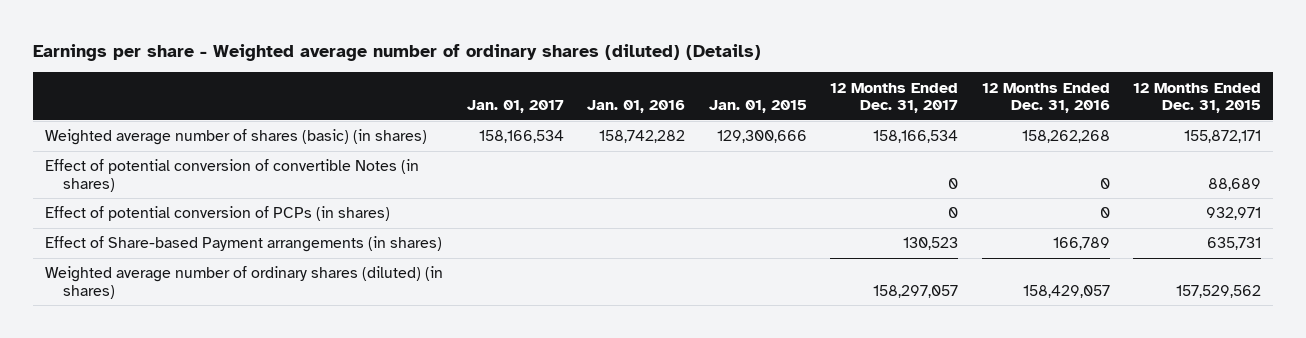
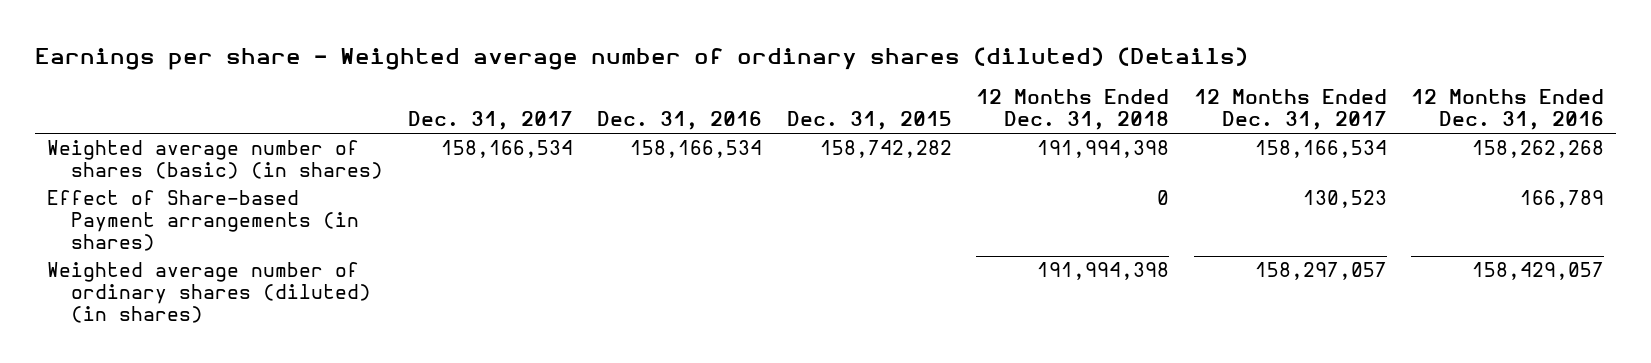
[466,100,564,114] Jan. 01, 2017 -> none
[587,100,686,114] Jan. 01, 2016 -> none
[708,100,807,114] Jan. 01, 2015 -> none
[1133,82,1262,114] 12 Months Ended Dec. 31, 2015 -> none
none -> [407,111,573,131] Dec. 31, 2017
none -> [597,111,763,131] Dec. 31, 2016
none -> [786,111,952,131] Dec. 31, 2015
none -> [976,89,1170,131] 12 Months Ended Dec. 31, 2018
[45,159,420,192] Effect of potential conversion of convertible Notes (in shares) -> none
[45,206,391,222] Effect of potential conversion of PCPs (in shares) -> none

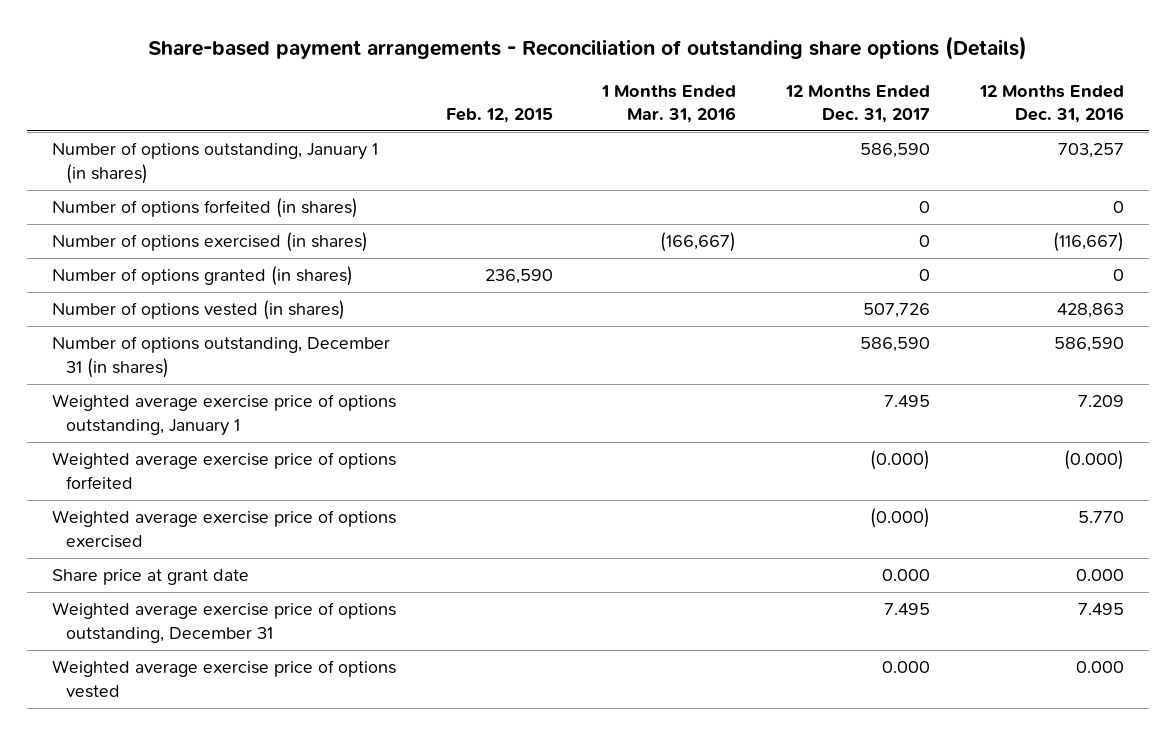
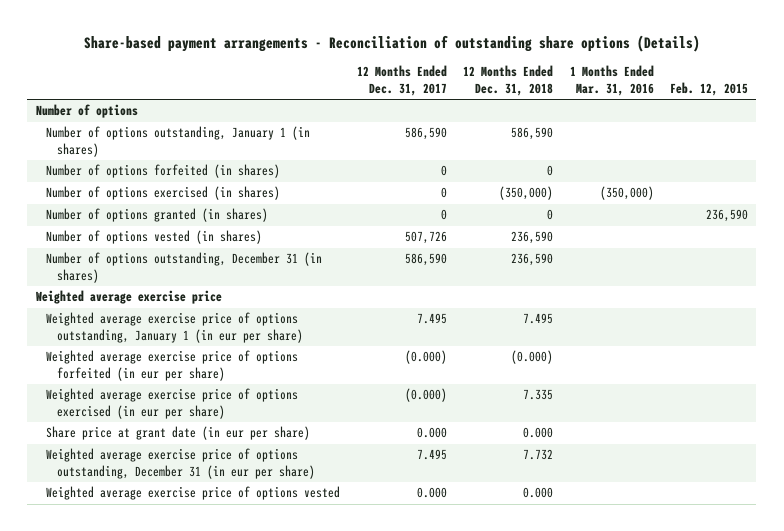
[979,84,1125,123] 12 Months Ended Dec. 31, 2016 -> none
none -> [463,65,554,96] 12 Months Ended Dec. 31, 2018
none -> [35,104,138,119] Number of options
[660,232,737,253] (166,667) -> [599,186,654,201] (350,000)
none -> [35,290,222,305] Weighted average exercise price
[51,394,396,436] Weighted average exercise price of options outstanding, January 1 -> [46,312,303,344] Weighted average exercise price of options outstanding, January 1 (in eur per share)
[51,452,396,489] Weighted average exercise price of options forfeited -> [46,350,299,382] Weighted average exercise price of options forfeited (in eur per share)
[51,510,396,548] Weighted average exercise price of options exercised -> [46,388,299,420] Weighted average exercise price of options exercised (in eur per share)
[51,569,249,586] Share price at grant date -> [46,426,311,441] Share price at grant date (in eur per share)
[51,602,396,643] Weighted average exercise price of options outstanding, December 31 -> [46,448,315,480] Weighted average exercise price of options outstanding, December 31 (in eur per share)

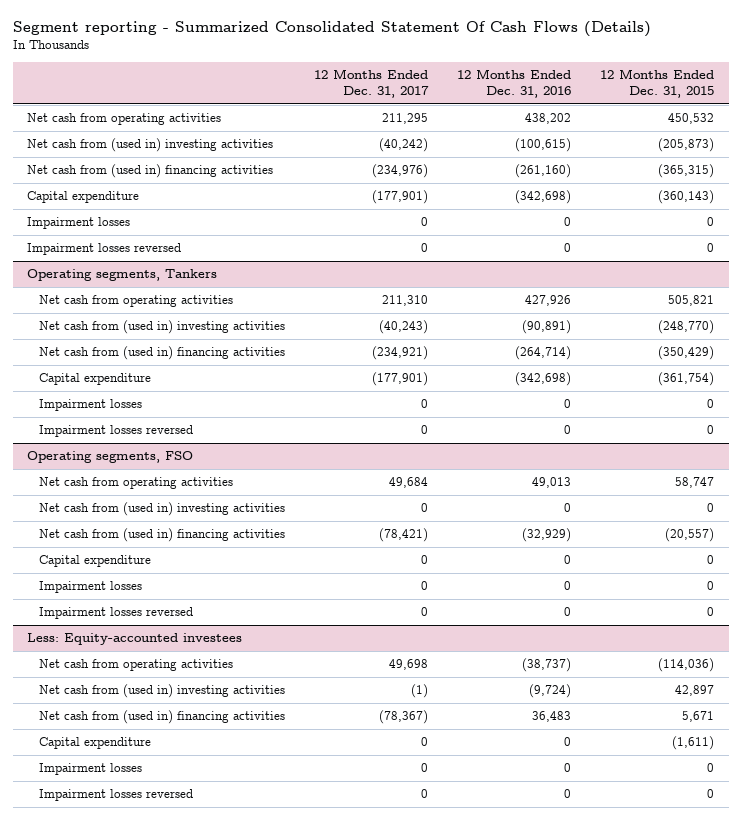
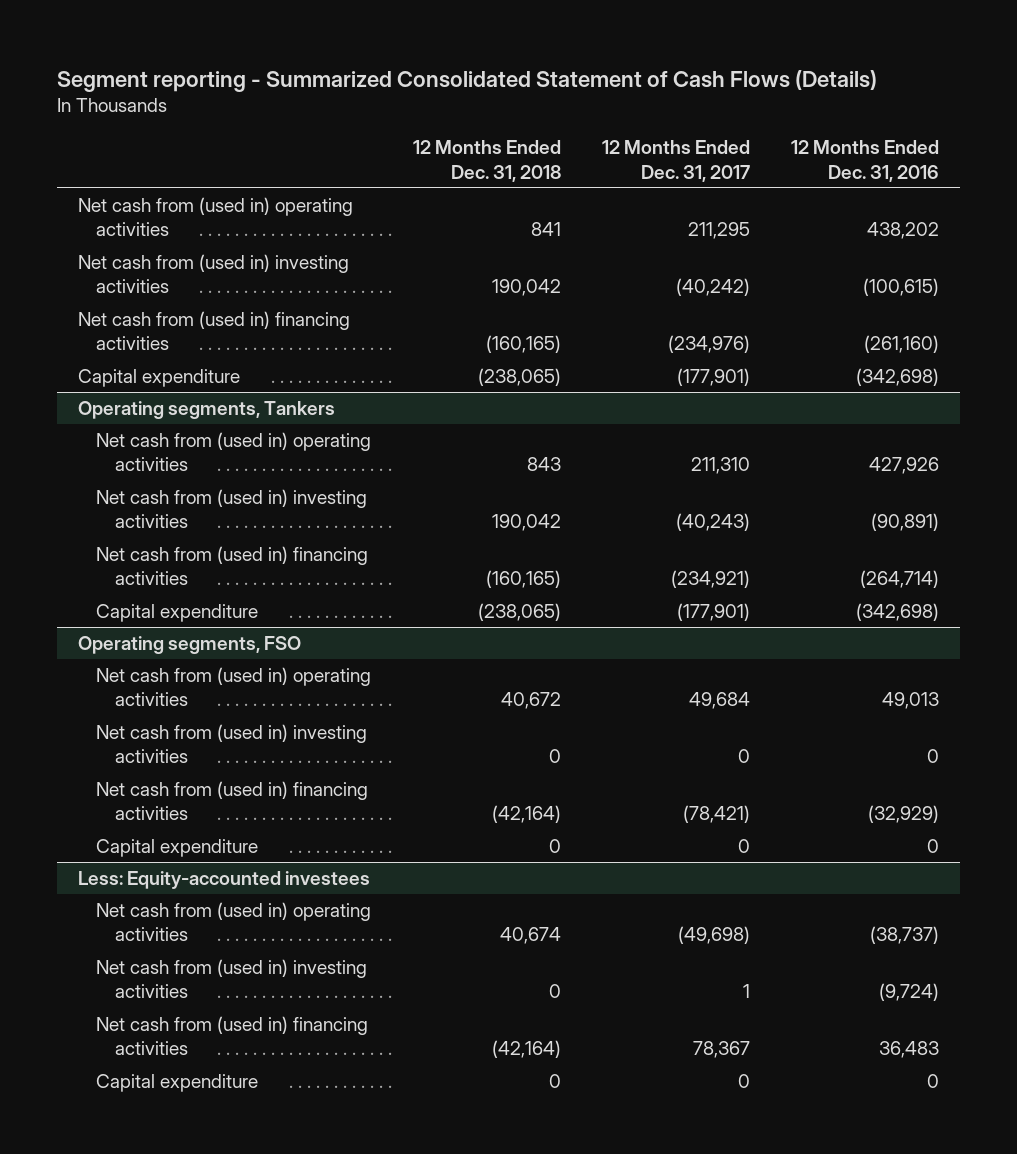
[12,21,651,38] Segment reporting - Summarized Consolidated Statement Of Cash Flows (Details) -> [57,69,878,92] Segment reporting - Summarized Consolidated Statement of Cash Flows (Details)
[600,69,715,99] 12 Months Ended Dec. 31, 2015 -> none
none -> [412,140,561,182] 12 Months Ended Dec. 31, 2018
[27,113,222,126] Net cash from operating activities -> [78,196,354,237] Net cash from (used in) operating activities
[27,217,131,230] Impairment losses -> none
[27,243,182,256] Impairment losses reversed -> none
[38,295,233,308] Net cash from operating activities -> [96,431,372,472] Net cash from (used in) operating activities
[38,399,142,412] Impairment losses -> none
[38,425,193,438] Impairment losses reversed -> none
[38,477,233,490] Net cash from operating activities -> [96,666,372,707] Net cash from (used in) operating activities
[38,581,142,594] Impairment losses -> none
[38,607,193,620] Impairment losses reversed -> none
[38,659,233,672] Net cash from operating activities -> [96,901,372,942] Net cash from (used in) operating activities
[388,659,428,671] 49,698 -> [677,926,750,945] (49,698)
[410,684,428,699] (1) -> [742,984,750,999] 1
[378,710,428,725] (78,367) -> [692,1041,750,1059] 78,367
[38,763,142,776] Impairment losses -> none
[38,789,193,802] Impairment losses reversed -> none

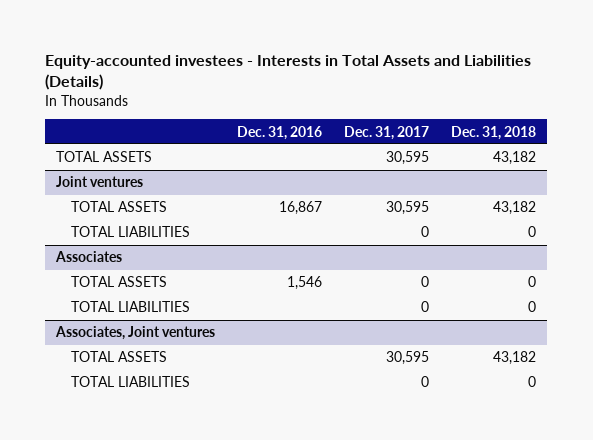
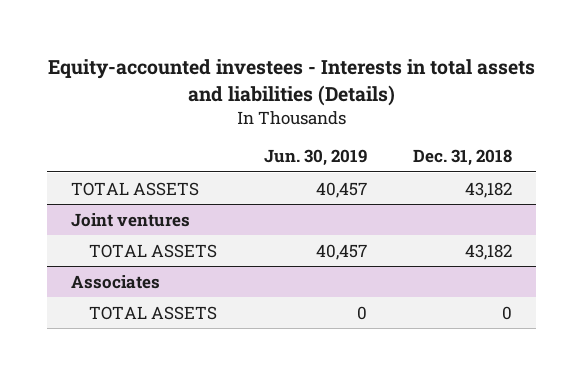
[45,55,532,91] Equity-accounted investees - Interests in Total Assets and Liabilities (Details) -> [47,58,535,106] Equity-accounted investees - Interests in total assets and liabilities (Details)
[237,125,323,140] Dec. 31, 2016 -> none
[344,125,430,140] Dec. 31, 2017 -> none
none -> [263,149,367,167] Jun. 30, 2019
[70,226,190,238] TOTAL LIABILITIES -> none
[70,301,190,313] TOTAL LIABILITIES -> none
[55,326,216,341] Associates, Joint ventures -> none
[70,351,167,363] TOTAL ASSETS -> none
[70,376,190,388] TOTAL LIABILITIES -> none

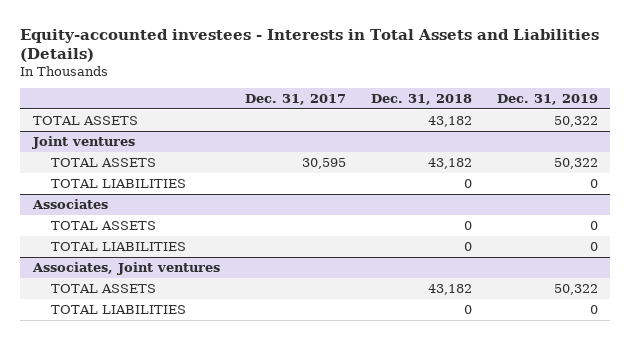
[47,58,535,106] Equity-accounted investees - Interests in total assets and liabilities (Details) -> [20,28,600,62] Equity-accounted investees - Interests in Total Assets and Liabilities (Details)
[263,149,367,167] Jun. 30, 2019 -> none
none -> [244,93,346,105] Dec. 31, 2017
none -> [496,93,598,105] Dec. 31, 2019
none -> [51,178,187,188] TOTAL LIABILITIES
none -> [51,241,187,251] TOTAL LIABILITIES
none -> [31,261,220,275] Associates, Joint ventures
none -> [51,283,157,293] TOTAL ASSETS
none -> [51,304,187,314] TOTAL LIABILITIES

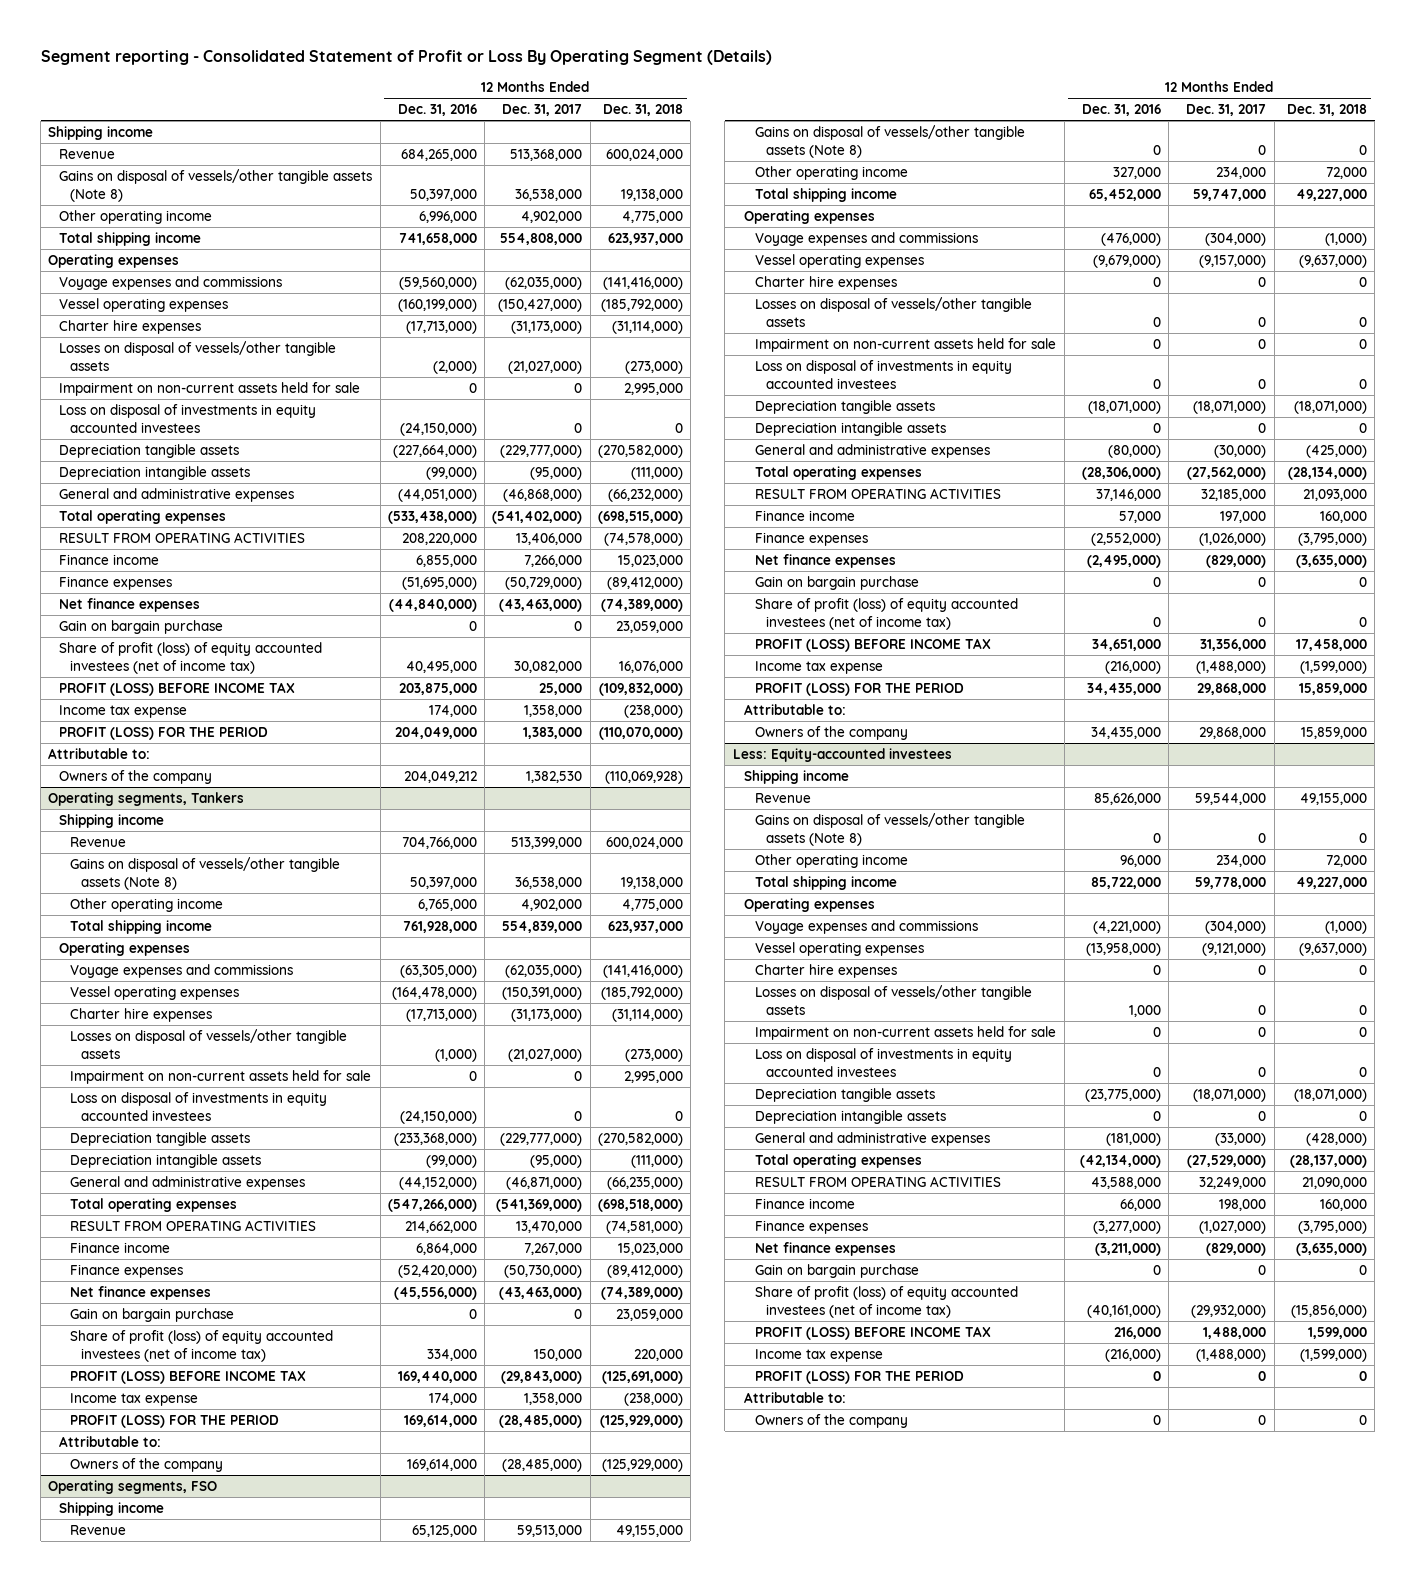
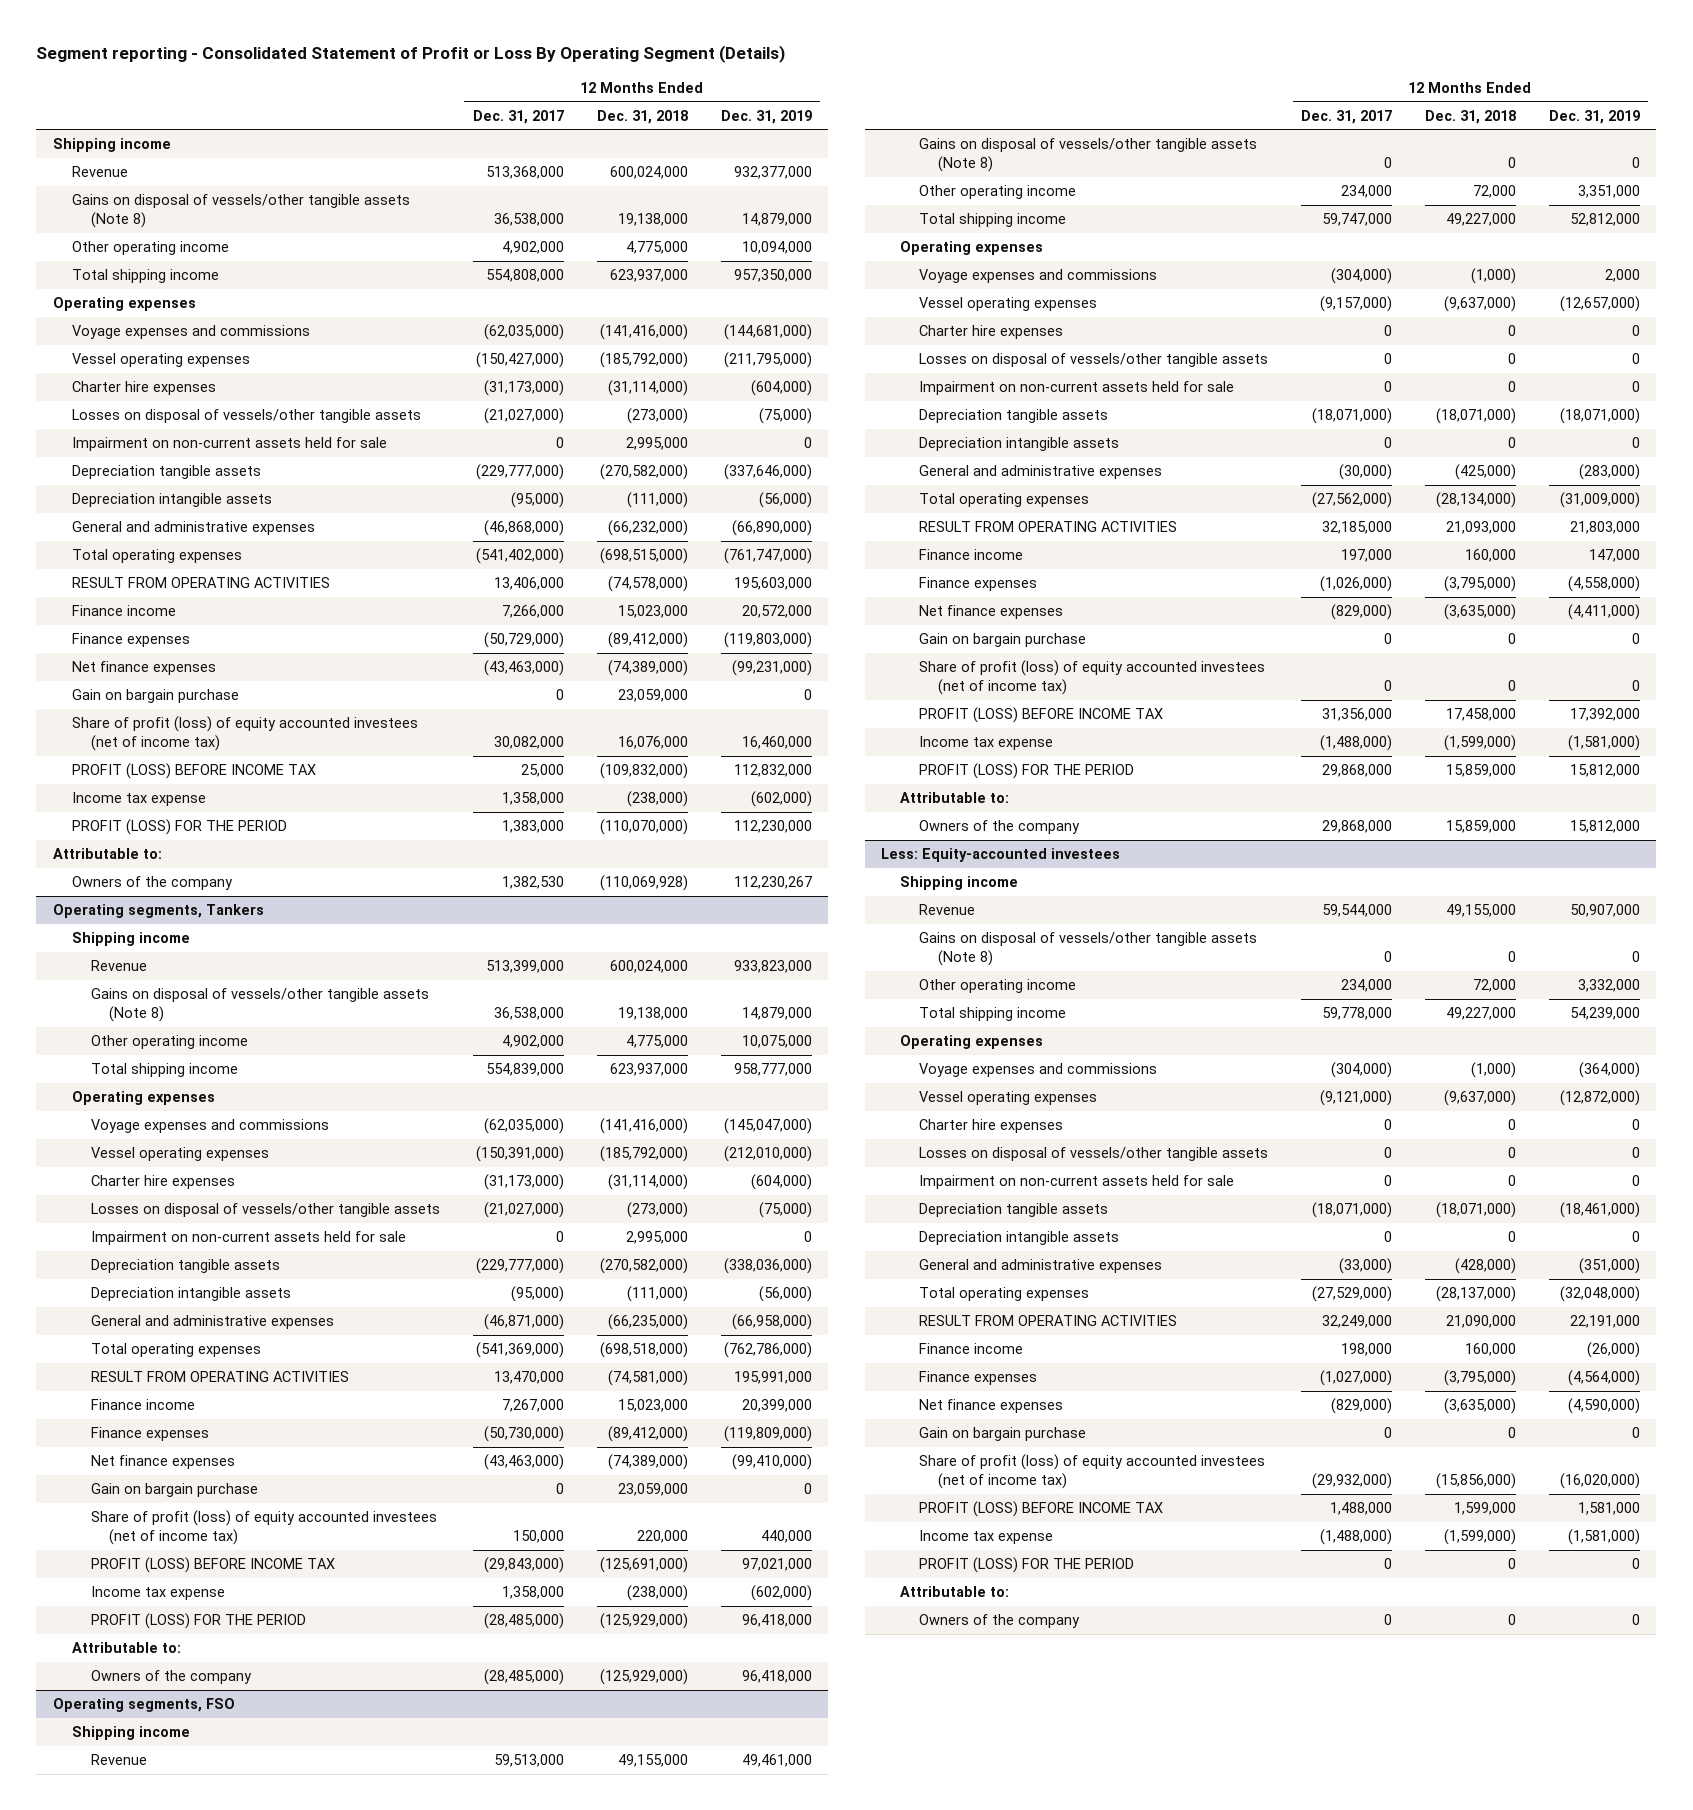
[397,104,477,117] Dec. 31, 2016 -> none
none -> [720,109,812,124] Dec. 31, 2019
[59,404,317,433] Loss on disposal of investments in equity accounted investees -> none
[70,1092,328,1121] Loss on disposal of investments in equity accounted investees -> none
[754,360,1012,389] Loss on disposal of investments in equity accounted investees -> none
[754,1048,1012,1077] Loss on disposal of investments in equity accounted investees -> none

